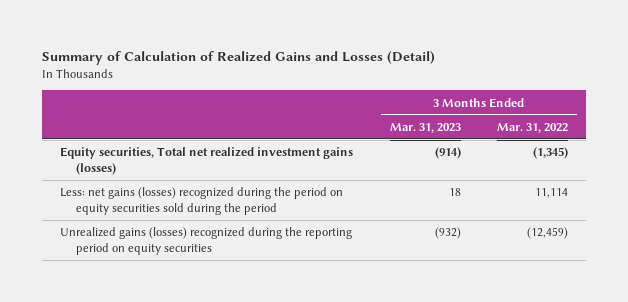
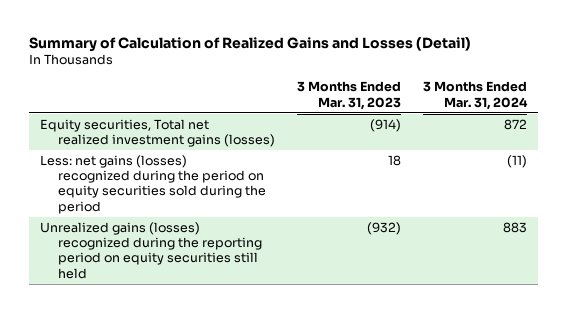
[496,122,568,133] Mar. 31, 2022 -> none
none -> [422,81,528,110] 3 Months Ended Mar. 31, 2024
[60,227,353,255] Unrealized gains (losses) recognized during the reporting period on equity securities -> [39,221,263,279] Unrealized gains (losses) recognized during the reporting period on equity securities still held

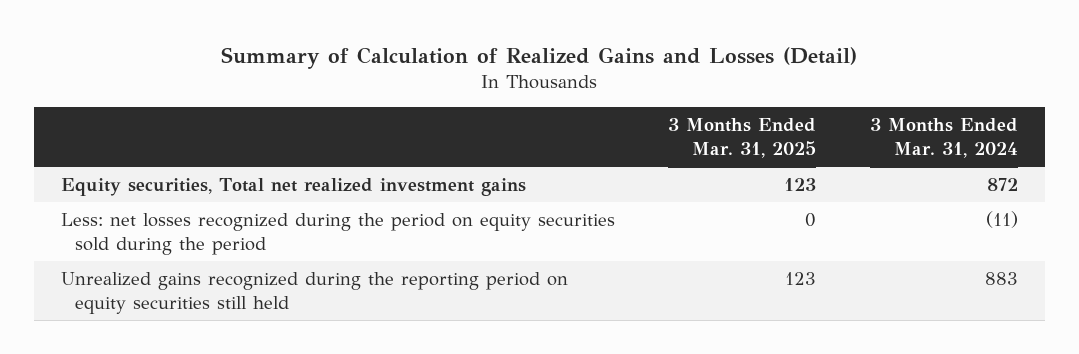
[297,81,402,110] 3 Months Ended Mar. 31, 2023 -> none
none -> [668,117,817,159] 3 Months Ended Mar. 31, 2025
[39,118,276,148] Equity securities, Total net realized investment gains (losses) -> [60,178,526,197] Equity securities, Total net realized investment gains
[39,154,267,214] Less: net gains (losses) recognized during the period on equity securities sold during the period -> [60,213,615,256] Less: net losses recognized during the period on equity securities sold during the period
[39,221,263,279] Unrealized gains (losses) recognized during the reporting period on equity securities still held -> [60,272,568,315] Unrealized gains recognized during the reporting period on equity securities still held

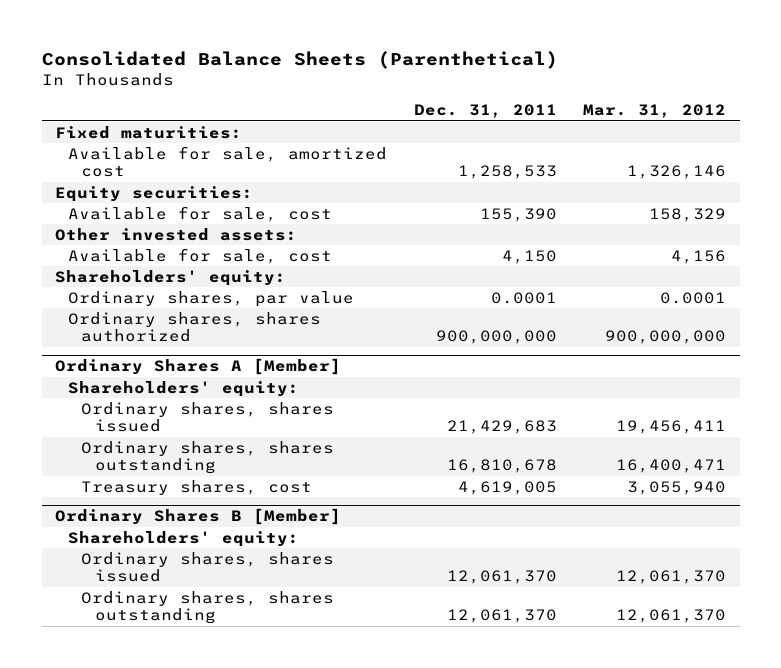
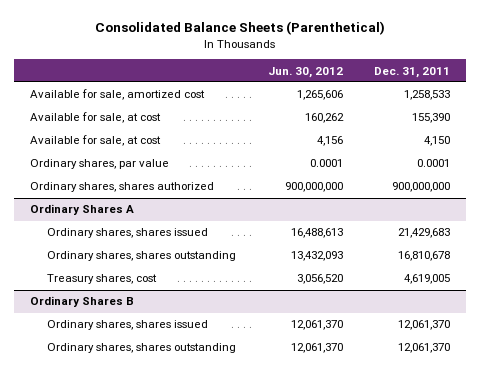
[583,104,727,119] Mar. 31, 2012 -> none
none -> [267,66,343,78] Jun. 30, 2012
[54,125,242,139] Fixed maturities: -> none
[54,185,253,202] Equity securities: -> none
[54,227,297,241] Other invested assets: -> none
[54,269,286,286] Shareholders' equity: -> none
[68,205,333,222] Available for sale, cost -> [29,112,161,124] Available for sale, at cost
[68,247,333,264] Available for sale, cost -> [29,135,161,147] Available for sale, at cost
[68,380,300,397] Shareholders' equity: -> none
[54,358,341,376] Ordinary Shares A [Member] -> [29,204,134,216] Ordinary Shares A
[68,530,300,547] Shareholders' equity: -> none
[54,508,341,526] Ordinary Shares B [Member] -> [29,296,134,308] Ordinary Shares B

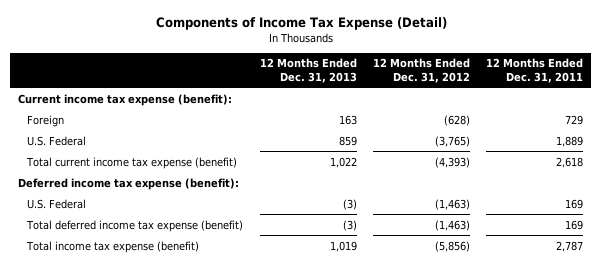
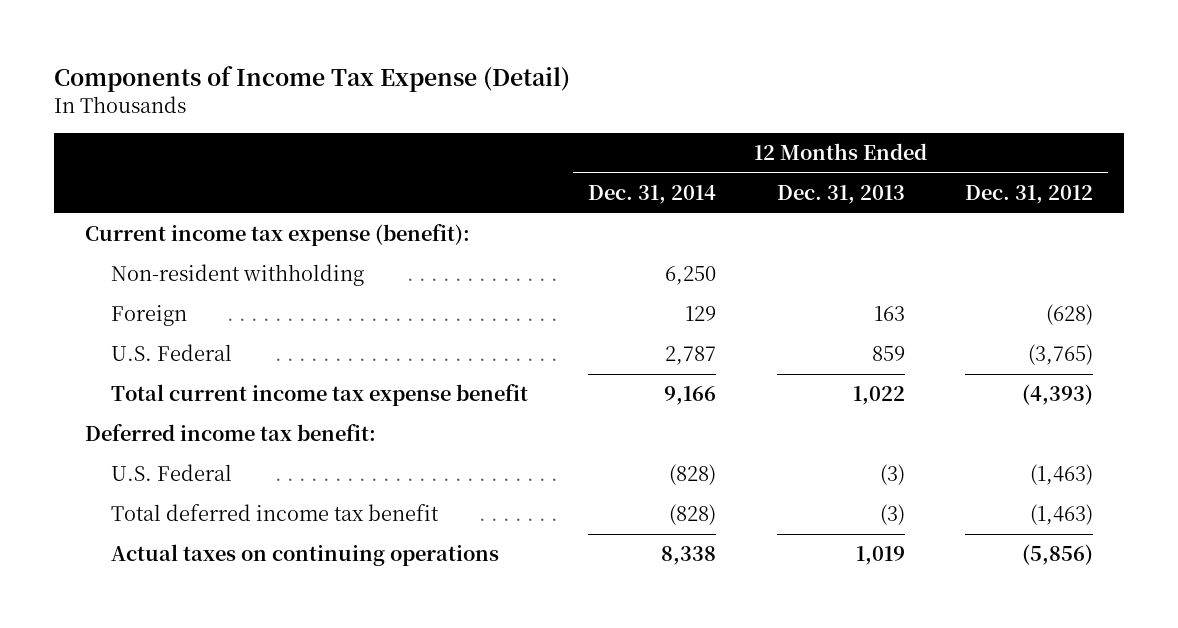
[486,58,584,83] 12 Months Ended Dec. 31, 2011 -> none
none -> [588,185,717,205] Dec. 31, 2014
none -> [110,264,364,287] Non-resident withholding
[26,156,238,169] Total current income tax expense (benefit) -> [110,384,528,407] Total current income tax expense benefit
[17,177,239,190] Deferred income tax expense (benefit): -> [84,424,376,442] Deferred income tax benefit:
[26,219,244,232] Total deferred income tax expense (benefit) -> [110,504,439,522] Total deferred income tax benefit
[26,240,200,253] Total income tax expense (benefit) -> [110,544,499,567] Actual taxes on continuing operations

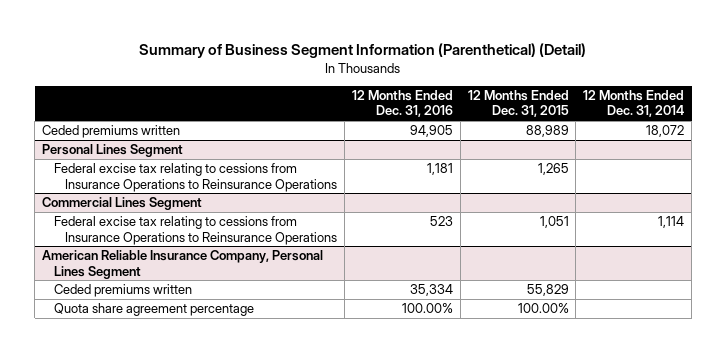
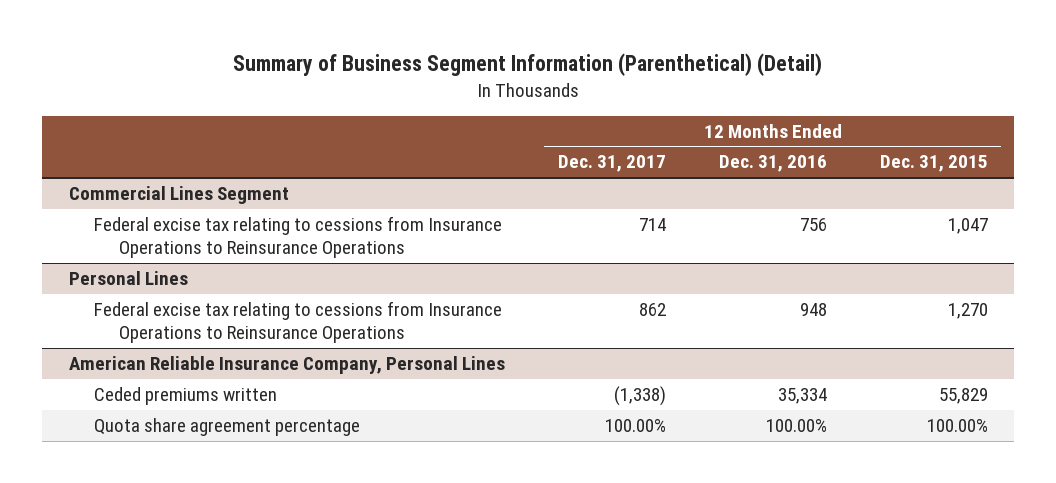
[583,90,685,118] 12 Months Ended Dec. 31, 2014 -> none
none -> [557,155,666,173] Dec. 31, 2017
[42,125,181,139] Ceded premiums written -> none
[42,144,184,158] Personal Lines Segment -> none
[53,163,338,192] Federal excise tax relating to cessions from Insurance Operations to Reinsurance Operations -> none
[429,216,453,227] 523 -> [799,218,827,232] 756
[539,216,569,229] 1,051 -> [947,218,988,235] 1,047
none -> [68,271,188,286] Personal Lines
none -> [93,301,502,344] Federal excise tax relating to cessions from Insurance Operations to Reinsurance Operations
[42,250,324,279] American Reliable Insurance Company, Personal Lines Segment -> [68,356,505,375] American Reliable Insurance Company, Personal Lines

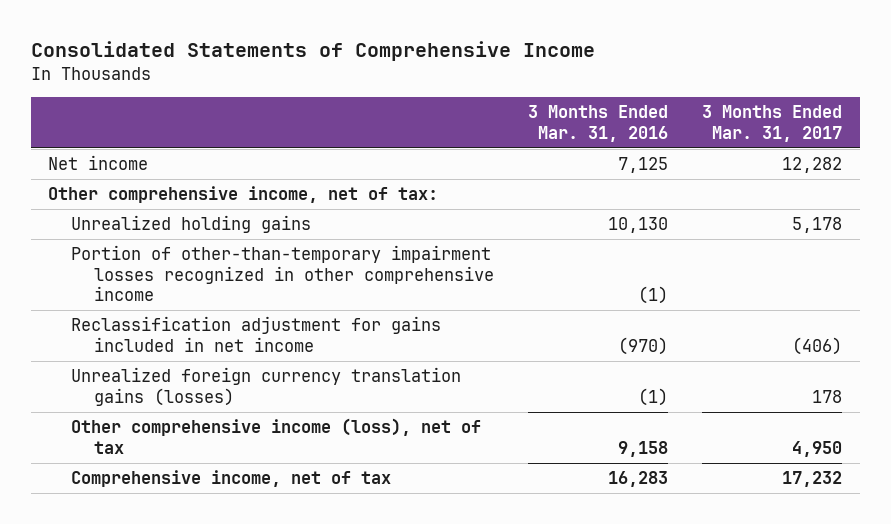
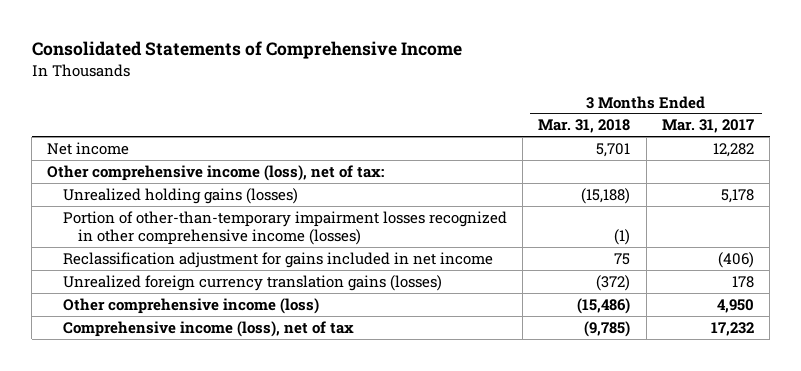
[528,105,669,142] 3 Months Ended Mar. 31, 2016 -> none
none -> [538,119,631,134] Mar. 31, 2018
[48,186,439,204] Other comprehensive income, net of tax: -> [47,164,385,181] Other comprehensive income (loss), net of tax:
[71,215,312,234] Unrealized holding gains -> [62,187,298,204] Unrealized holding gains (losses)
[71,245,495,302] Portion of other-than-temporary impairment losses recognized in other comprehensive income -> [62,210,507,245] Portion of other-than-temporary impairment losses recognized in other comprehensive income (losses)
[71,418,482,454] Other comprehensive income (loss), net of tax -> [62,297,319,314] Other comprehensive income (loss)
[71,470,392,488] Comprehensive income, net of tax -> [62,320,354,337] Comprehensive income (loss), net of tax

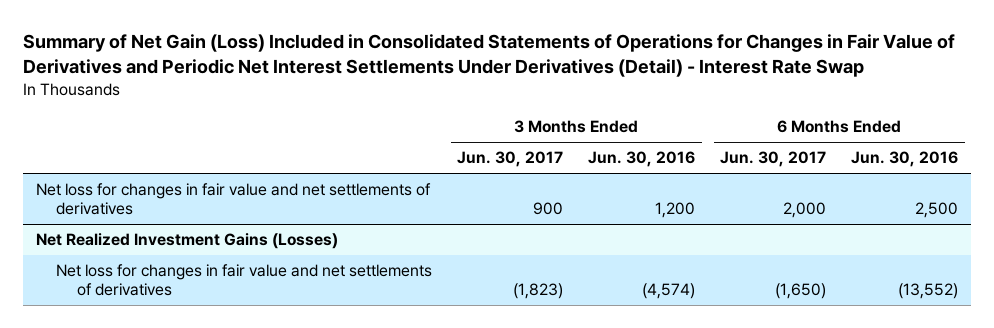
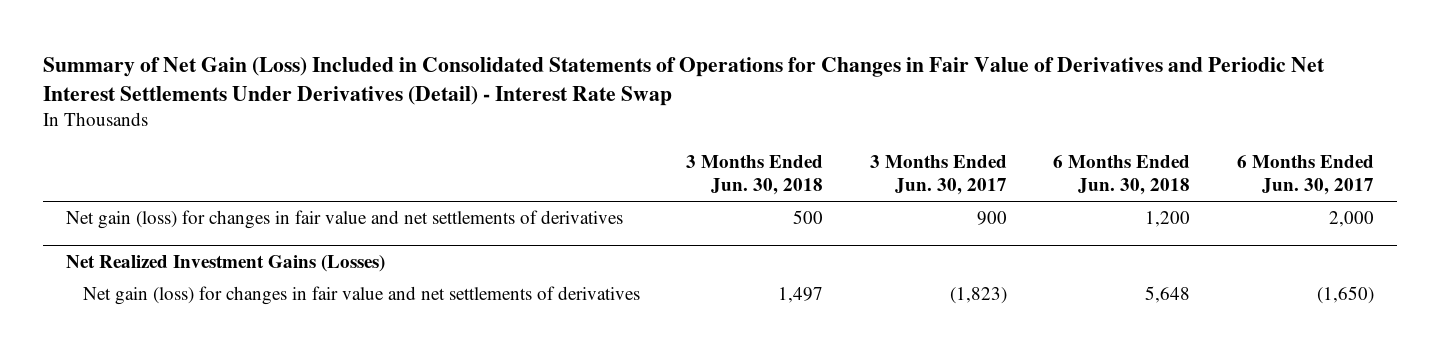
[588,151,696,168] Jun. 30, 2016 -> none
[851,151,959,168] Jun. 30, 2016 -> none
none -> [686,154,824,196] 3 Months Ended Jun. 30, 2018
none -> [1053,154,1191,196] 6 Months Ended Jun. 30, 2018
[35,183,431,215] Net loss for changes in fair value and net settlements of derivatives -> [66,210,624,230] Net gain (loss) for changes in fair value and net settlements of derivatives
[56,264,433,296] Net loss for changes in fair value and net settlements of derivatives -> [82,286,640,306] Net gain (loss) for changes in fair value and net settlements of derivatives

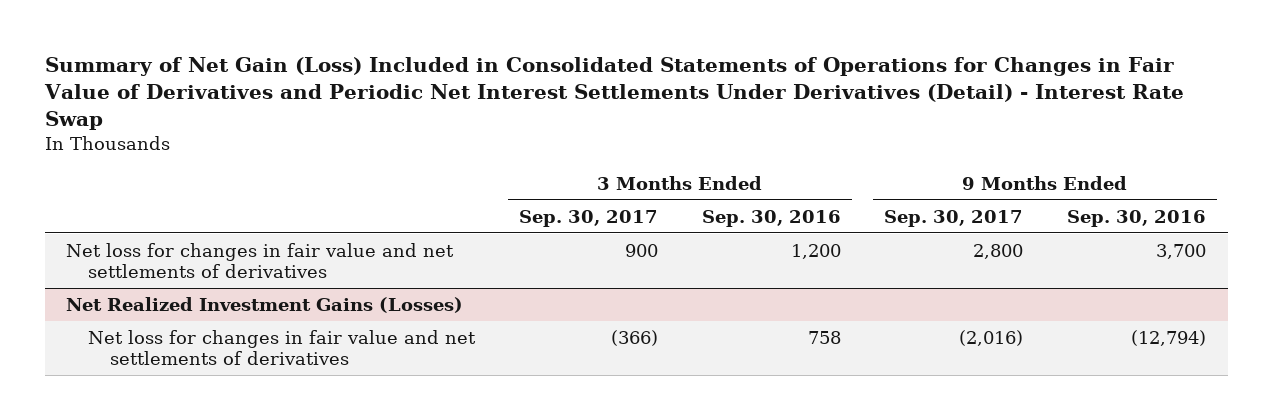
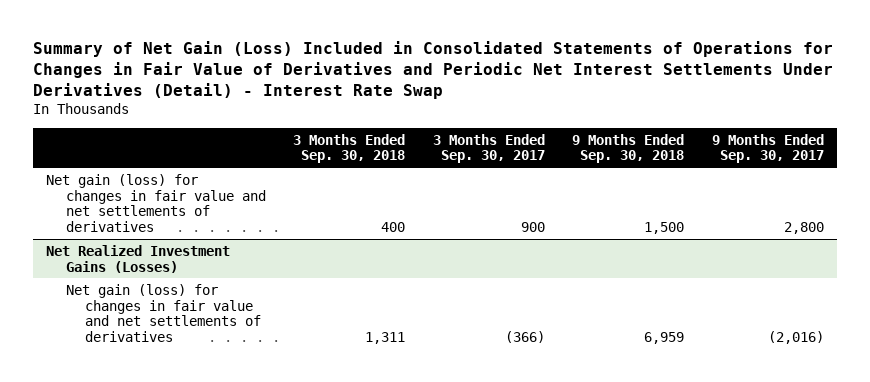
[701,209,841,227] Sep. 30, 2016 -> none
[1067,209,1207,227] Sep. 30, 2016 -> none
none -> [293,133,406,164] 3 Months Ended Sep. 30, 2018
none -> [572,133,685,164] 9 Months Ended Sep. 30, 2018
[66,242,455,279] Net loss for changes in fair value and net settlements of derivatives -> [46,173,266,233] Net gain (loss) for changes in fair value and net settlements of derivatives
[88,329,477,366] Net loss for changes in fair value and net settlements of derivatives -> [65,283,262,343] Net gain (loss) for changes in fair value and net settlements of derivatives

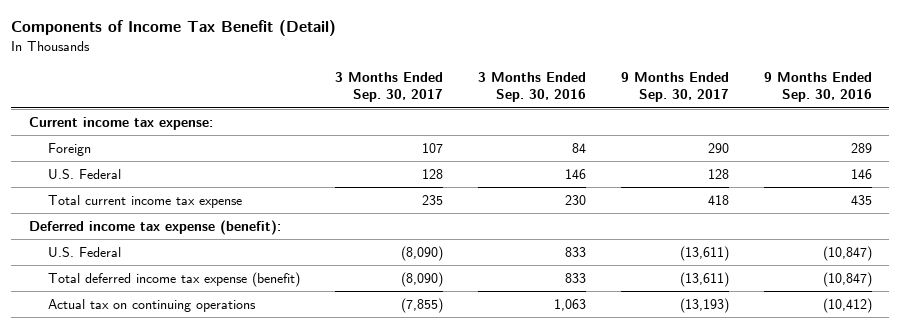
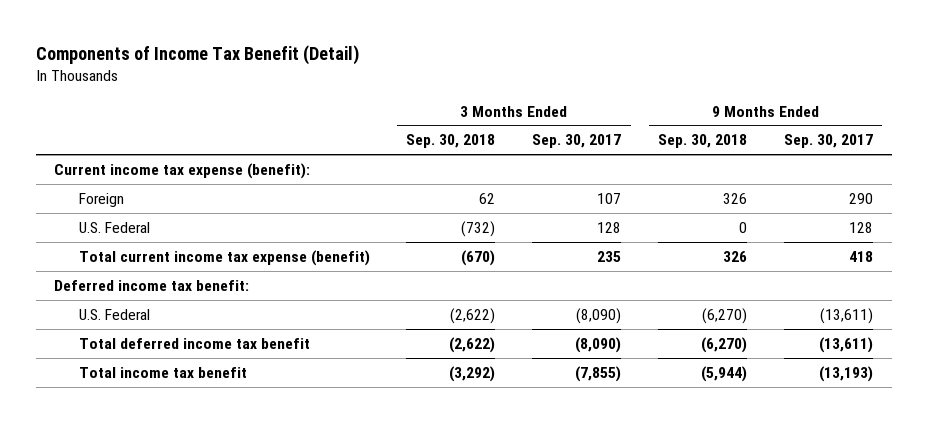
[477,71,586,103] 3 Months Ended Sep. 30, 2016 -> none
[763,71,872,103] 9 Months Ended Sep. 30, 2016 -> none
none -> [406,134,496,149] Sep. 30, 2018
none -> [658,134,748,149] Sep. 30, 2018
[28,116,213,130] Current income tax expense: -> [54,162,311,179] Current income tax expense (benefit):
[48,194,243,208] Total current income tax expense -> [78,249,370,266] Total current income tax expense (benefit)
[28,219,281,235] Deferred income tax expense (benefit): -> [54,279,250,291] Deferred income tax benefit:
[48,271,301,287] Total deferred income tax expense (benefit) -> [78,337,310,349] Total deferred income tax benefit
[48,298,257,312] Actual tax on continuing operations -> [78,366,247,378] Total income tax benefit

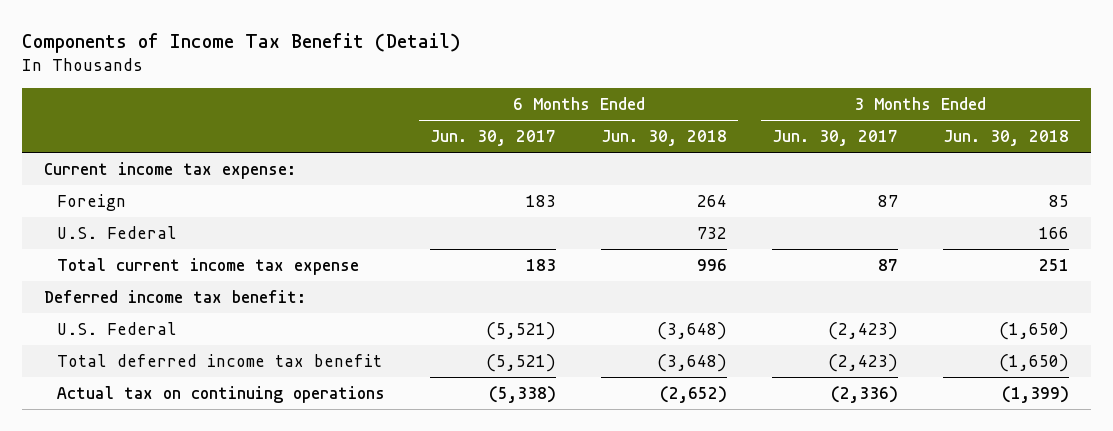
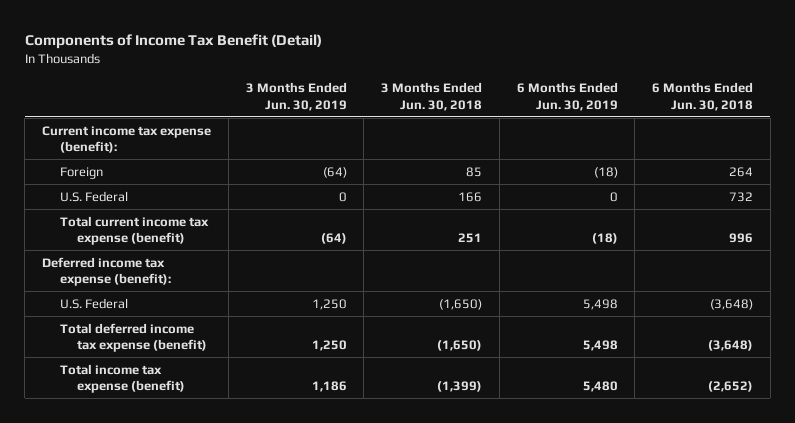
[430,129,557,146] Jun. 30, 2017 -> none
[771,129,898,146] Jun. 30, 2017 -> none
none -> [245,82,347,111] 3 Months Ended Jun. 30, 2019
none -> [516,82,618,111] 6 Months Ended Jun. 30, 2019
[44,161,297,179] Current income tax expense: -> [42,125,212,153] Current income tax expense (benefit):
[57,257,360,275] Total current income tax expense -> [59,215,209,245] Total current income tax expense (benefit)
[44,289,307,303] Deferred income tax benefit: -> [42,256,171,286] Deferred income tax expense (benefit):
[57,353,383,367] Total deferred income tax benefit -> [59,322,208,352] Total deferred income tax expense (benefit)
[57,385,386,403] Actual tax on continuing operations -> [59,363,186,393] Total income tax expense (benefit)

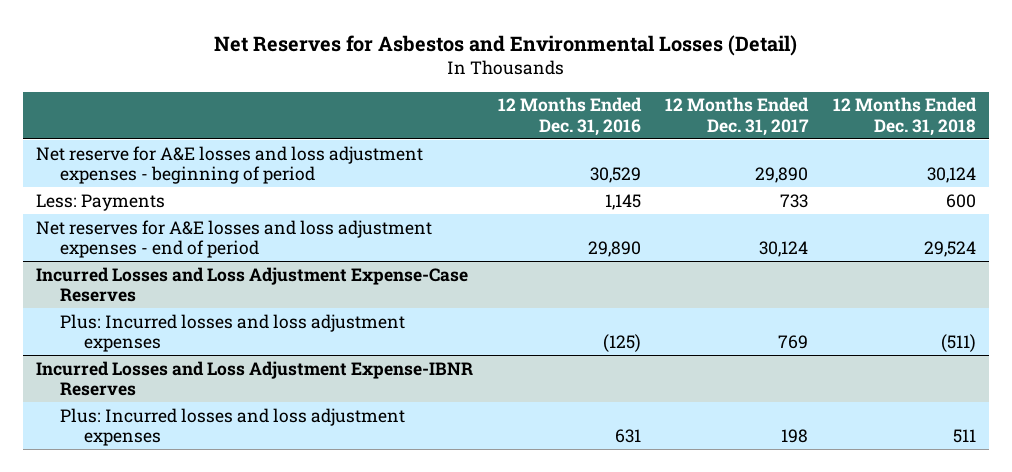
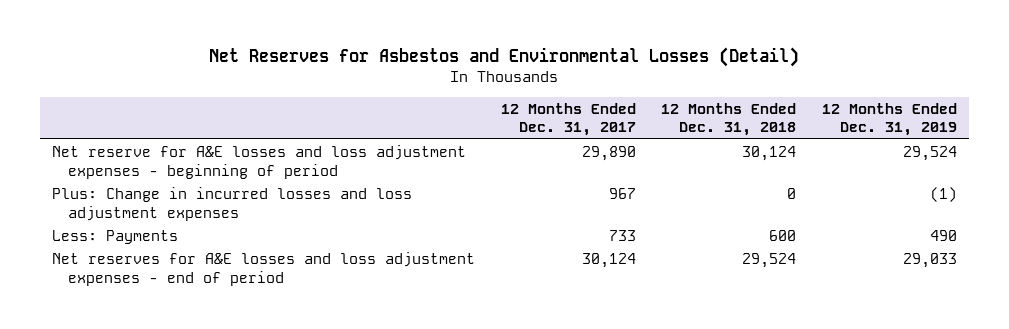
[497,97,642,136] 12 Months Ended Dec. 31, 2016 -> none
none -> [821,102,957,137] 12 Months Ended Dec. 31, 2019
none -> [52,186,413,221] Plus: Change in incurred losses and loss adjustment expenses
[35,266,468,303] Incurred Losses and Loss Adjustment Expense-Case Reserves -> none
[59,313,405,353] Plus: Incurred losses and loss adjustment expenses -> none
[35,360,473,397] Incurred Losses and Loss Adjustment Expense-IBNR Reserves -> none
[59,407,405,447] Plus: Incurred losses and loss adjustment expenses -> none

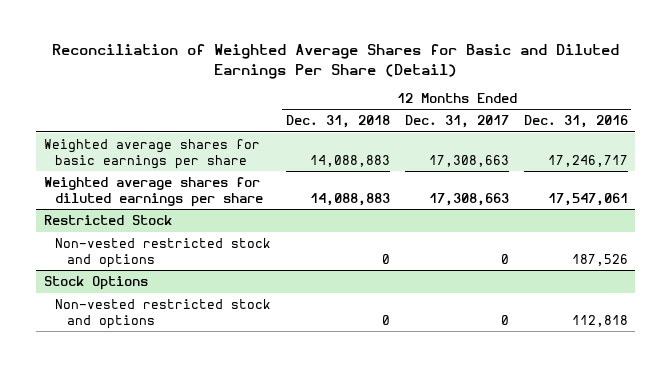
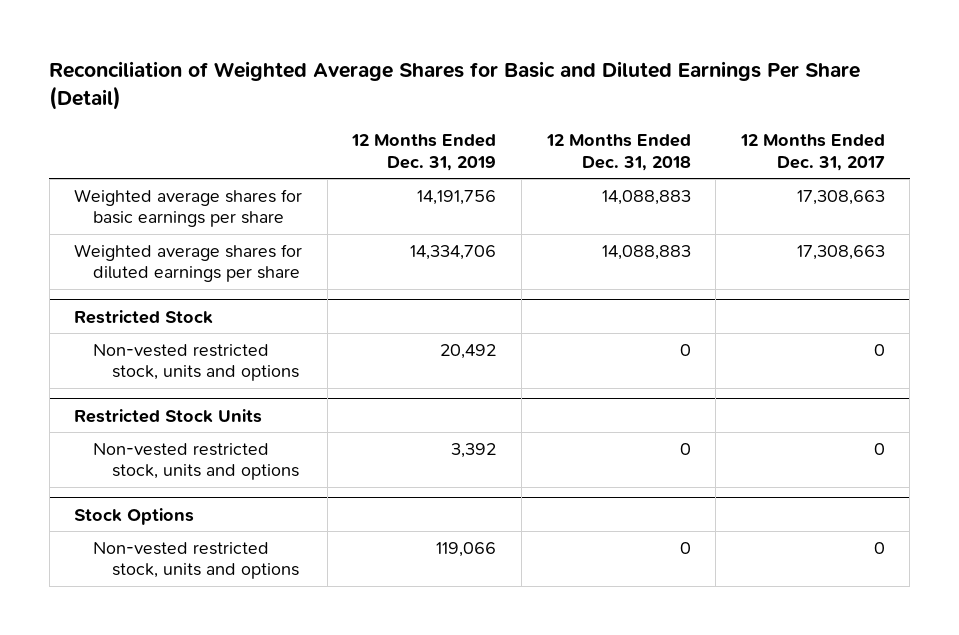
[523,115,628,129] Dec. 31, 2016 -> none
none -> [351,134,497,171] 12 Months Ended Dec. 31, 2019
[55,237,272,268] Non-vested restricted stock and options -> [93,343,299,382] Non-vested restricted stock, units and options
none -> [74,408,263,423] Restricted Stock Units
none -> [93,442,299,481] Non-vested restricted stock, units and options
[55,298,272,329] Non-vested restricted stock and options -> [93,541,299,580] Non-vested restricted stock, units and options

